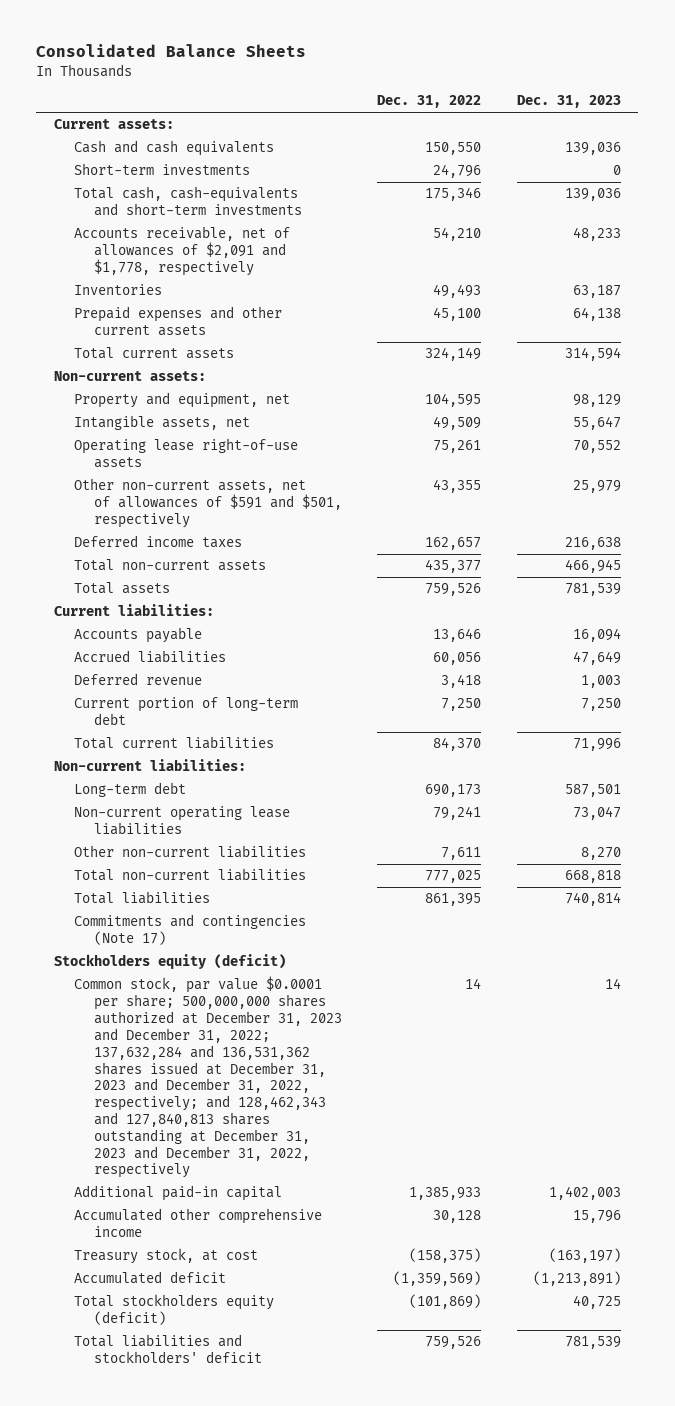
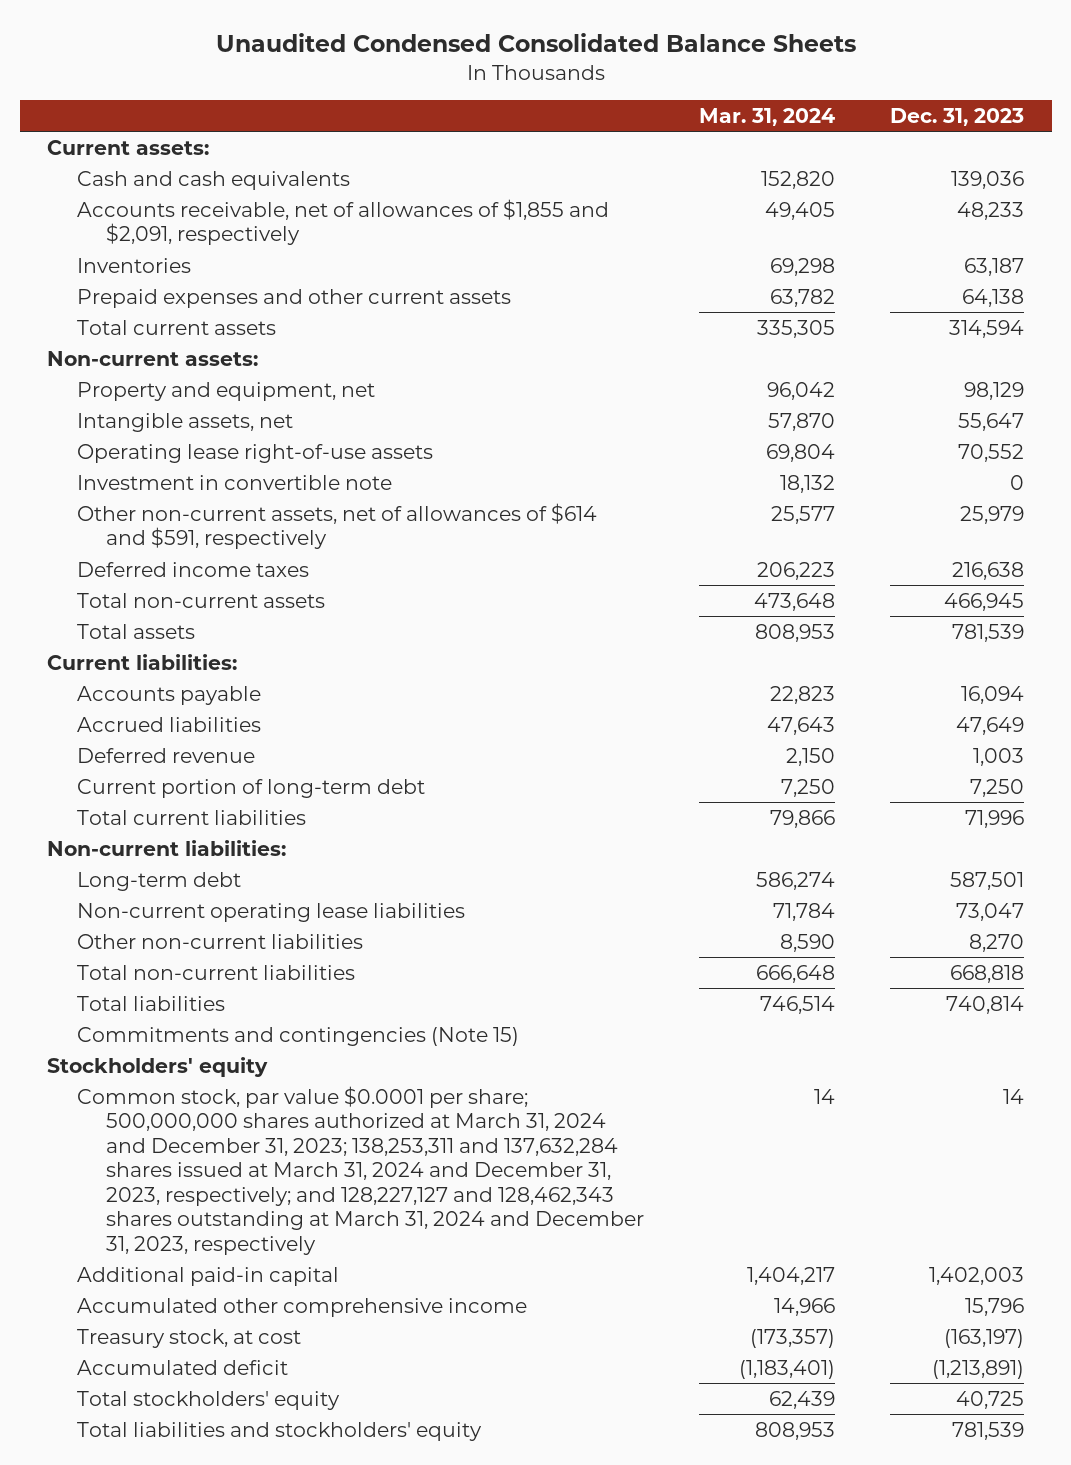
[36,44,307,58] Consolidated Balance Sheets -> [215,32,856,52] Unaudited Condensed Consolidated Balance Sheets
[377,95,482,109] Dec. 31, 2022 -> none
none -> [699,107,836,126] Mar. 31, 2024
[73,163,250,176] Short-term investments -> none
[73,186,302,217] Total cash, cash-equivalents and short-term investments -> none
[73,226,290,277] Accounts receivable, net of allowances of $2,091 and $1,778, respectively -> [76,198,609,246] Accounts receivable, net of allowances of $1,855 and $2,091, respectively
none -> [76,474,392,490] Investment in convertible note
[73,478,342,529] Other non-current assets, net of allowances of $591 and $501, respectively -> [76,502,597,550] Other non-current assets, net of allowances of $614 and $591, respectively
[73,914,306,946] Commitments and contingencies (Note 17) -> [76,1026,519,1046] Commitments and contingencies (Note 15)
[54,954,287,970] Stockholders equity (deficit) -> [47,1056,269,1077] Stockholders' equity
[73,976,342,1179] Common stock, par value $0.0001 per share; 500,000,000 shares authorized at December 31, 2023 and December 31, 2022; 137,632,284 and 136,531,362 shares issued at December 31, 2023 and December 31, 2022, respectively; and 128,462,343 and 127,840,813 shares outstanding at December 31, 2023 and December 31, 2022, respectively -> [76,1085,645,1255] Common stock, par value $0.0001 per share; 500,000,000 shares authorized at March 31, 2024 and December 31, 2023; 138,253,311 and 137,632,284 shares issued at March 31, 2024 and December 31, 2023, respectively; and 128,227,127 and 128,462,343 shares outstanding at March 31, 2024 and December 31, 2023, respectively
[73,1294,274,1326] Total stockholders equity (deficit) -> [76,1390,340,1410] Total stockholders' equity
[73,1334,262,1364] Total liabilities and stockholders' deficit -> [76,1421,482,1441] Total liabilities and stockholders' equity

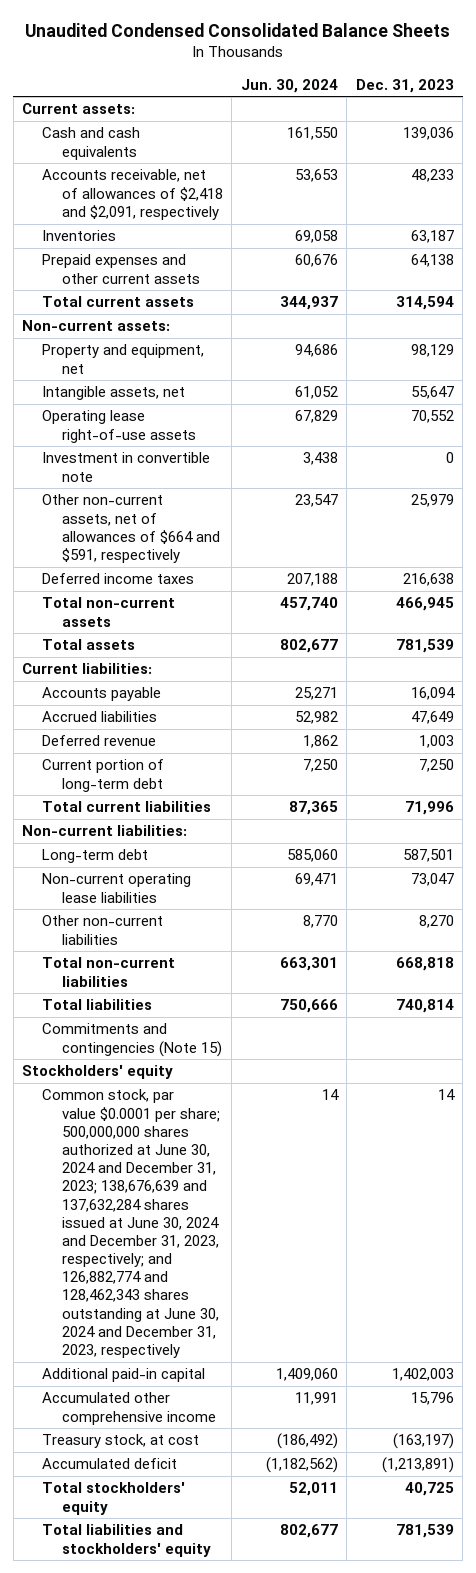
[699,107,836,126] Mar. 31, 2024 -> none
none -> [240,78,338,93] Jun. 30, 2024
[76,198,609,246] Accounts receivable, net of allowances of $1,855 and $2,091, respectively -> [42,169,223,220] Accounts receivable, net of allowances of $2,418 and $2,091, respectively
[76,502,597,550] Other non-current assets, net of allowances of $614 and $591, respectively -> [42,494,220,563] Other non-current assets, net of allowances of $664 and $591, respectively
[76,1085,645,1255] Common stock, par value $0.0001 per share; 500,000,000 shares authorized at March 31, 2024 and December 31, 2023; 138,253,311 and 137,632,284 shares issued at March 31, 2024 and December 31, 2023, respectively; and 128,227,127 and 128,462,343 shares outstanding at March 31, 2024 and December 31, 2023, respectively -> [42,1089,220,1359] Common stock, par value $0.0001 per share; 500,000,000 shares authorized at June 30, 2024 and December 31, 2023; 138,676,639 and 137,632,284 shares issued at June 30, 2024 and December 31, 2023, respectively; and 126,882,774 and 128,462,343 shares outstanding at June 30, 2024 and December 31, 2023, respectively

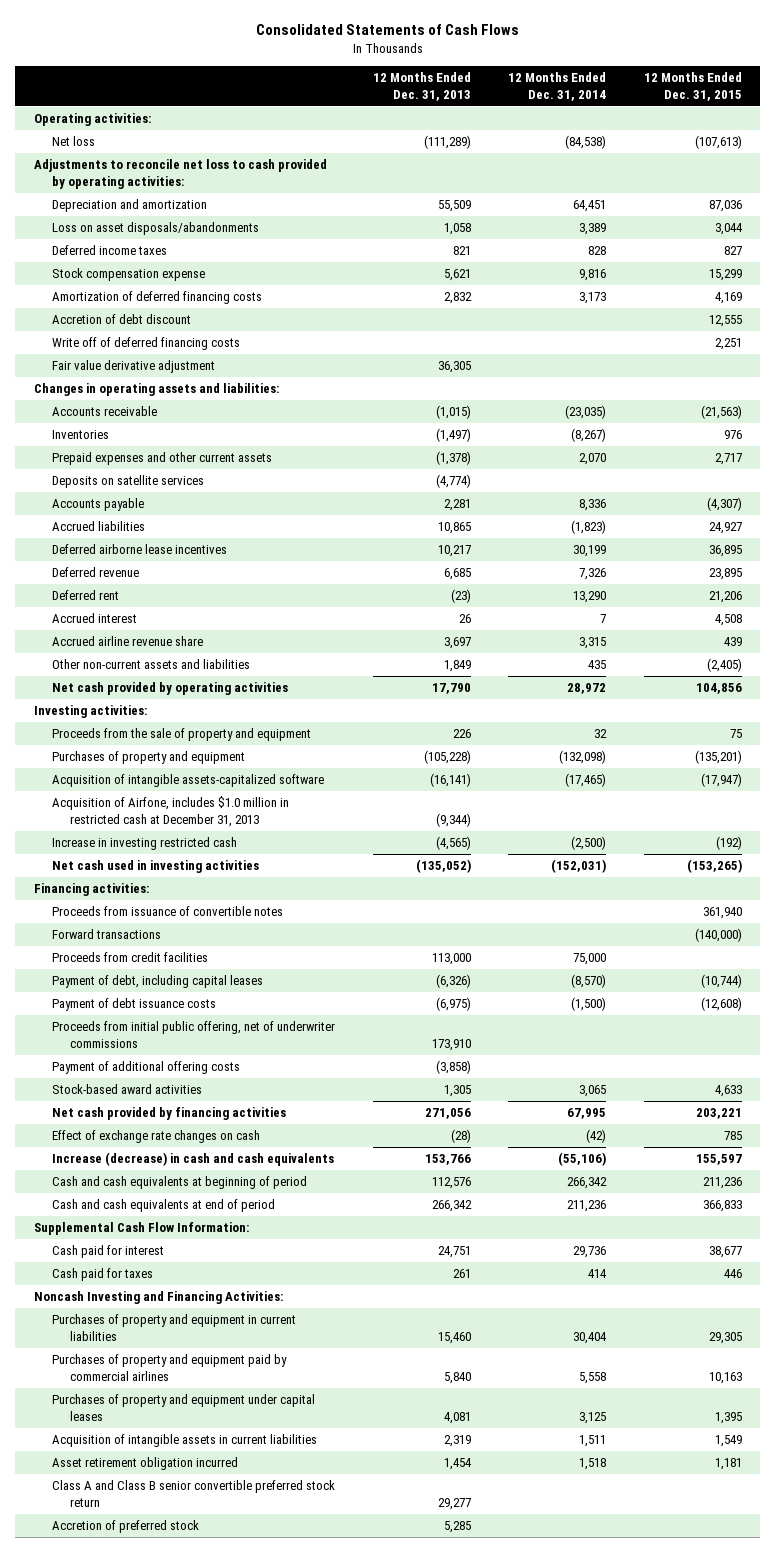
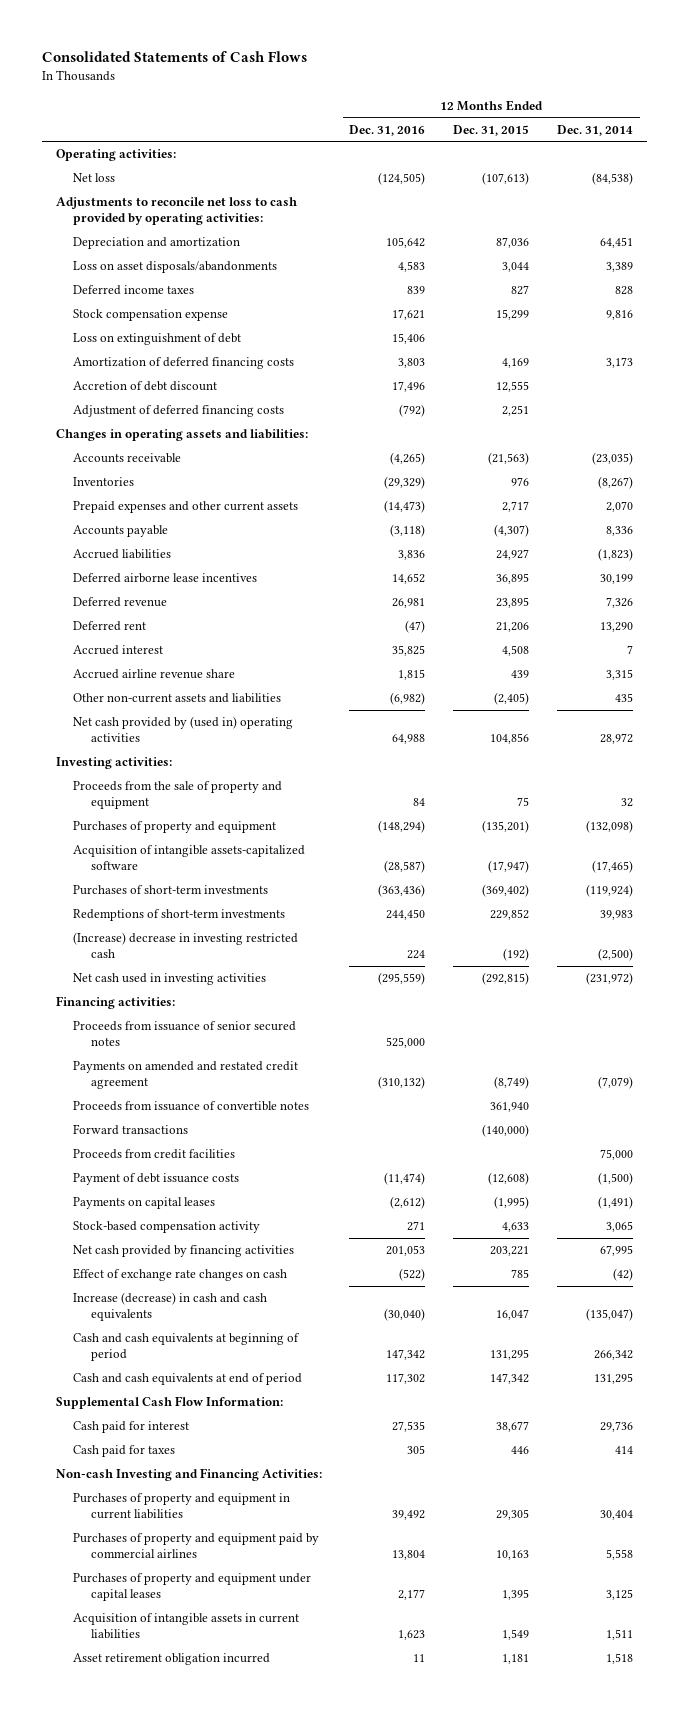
[372,71,471,101] 12 Months Ended Dec. 31, 2013 -> none
none -> [349,124,426,136] Dec. 31, 2016
none -> [73,333,242,346] Loss on extinguishment of debt
[52,360,216,374] Fair value derivative adjustment -> none
[52,337,241,351] Write off of deferred financing costs -> [73,405,285,418] Adjustment of deferred financing costs
[52,475,205,489] Deposits on satellite services -> none
[52,682,289,696] Net cash provided by operating activities -> [73,716,294,743] Net cash provided by (used in) operating activities
[52,796,290,827] Acquisition of Airfone, includes $1.0 million in restricted cash at December 31, 2013 -> none
none -> [73,885,269,896] Purchases of short-term investments
none -> [73,909,286,922] Redemptions of short-term investments
[52,837,238,851] Increase in investing restricted cash -> [73,932,299,959] (Increase) decrease in investing restricted cash
[551,859,607,874] (152,031) -> [585,972,633,986] (231,972)
[686,859,742,874] (153,265) -> [482,972,530,986] (292,815)
none -> [73,1021,297,1047] Proceeds from issuance of senior secured notes
none -> [73,1061,299,1090] Payments on amended and restated credit agreement
[52,975,264,989] Payment of debt, including capital leases -> none
[52,1021,336,1048] Proceeds from initial public offering, net of underwriter commissions -> none
[52,1061,241,1075] Payment of additional offering costs -> none
none -> [73,1197,216,1210] Payments on capital leases
[52,1084,203,1095] Stock-based award activities -> [73,1221,261,1234] Stock-based compensation activity
[558,1152,607,1167] (55,106) -> [585,1308,633,1322] (135,047)
[695,1154,742,1166] 155,597 -> [496,1309,530,1321] 16,047
[702,1177,742,1190] 211,236 -> [490,1349,530,1361] 131,295
[567,1200,607,1213] 211,236 -> [593,1373,633,1385] 131,295
[702,1200,742,1213] 366,833 -> [490,1373,530,1385] 147,342
[34,1291,284,1305] Noncash Investing and Financing Activities: -> [55,1468,322,1482] Non-cash Investing and Financing Activities:
[52,1480,336,1507] Class A and Class B senior convertible preferred stock return -> none
[52,1520,200,1534] Accretion of preferred stock -> none

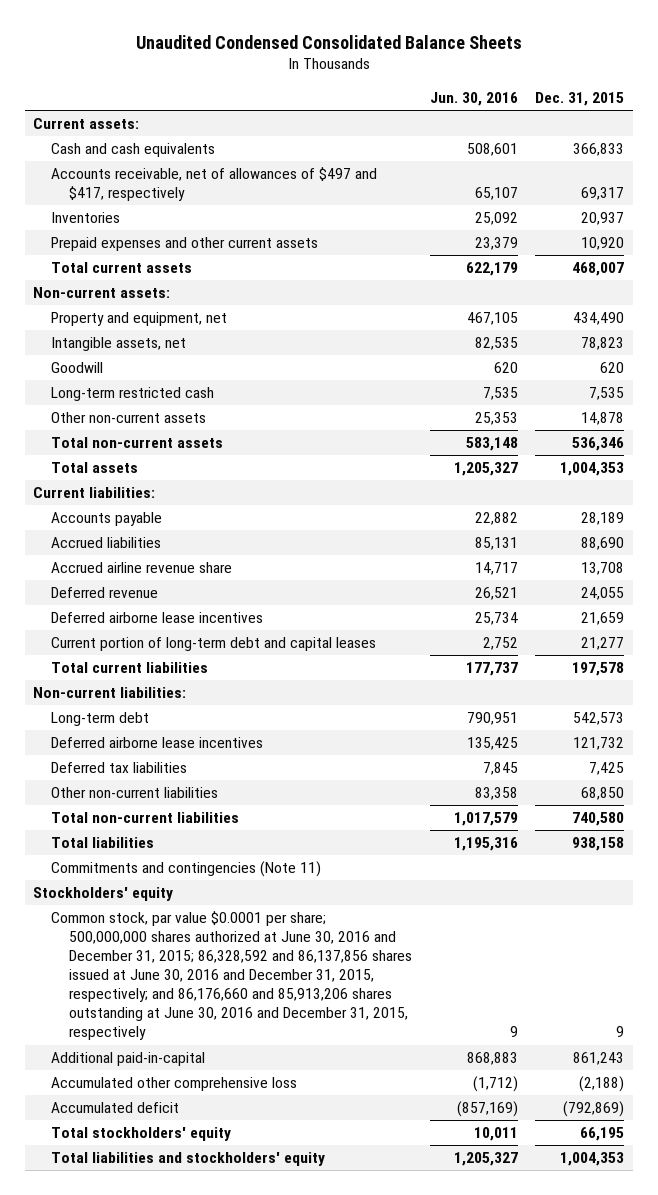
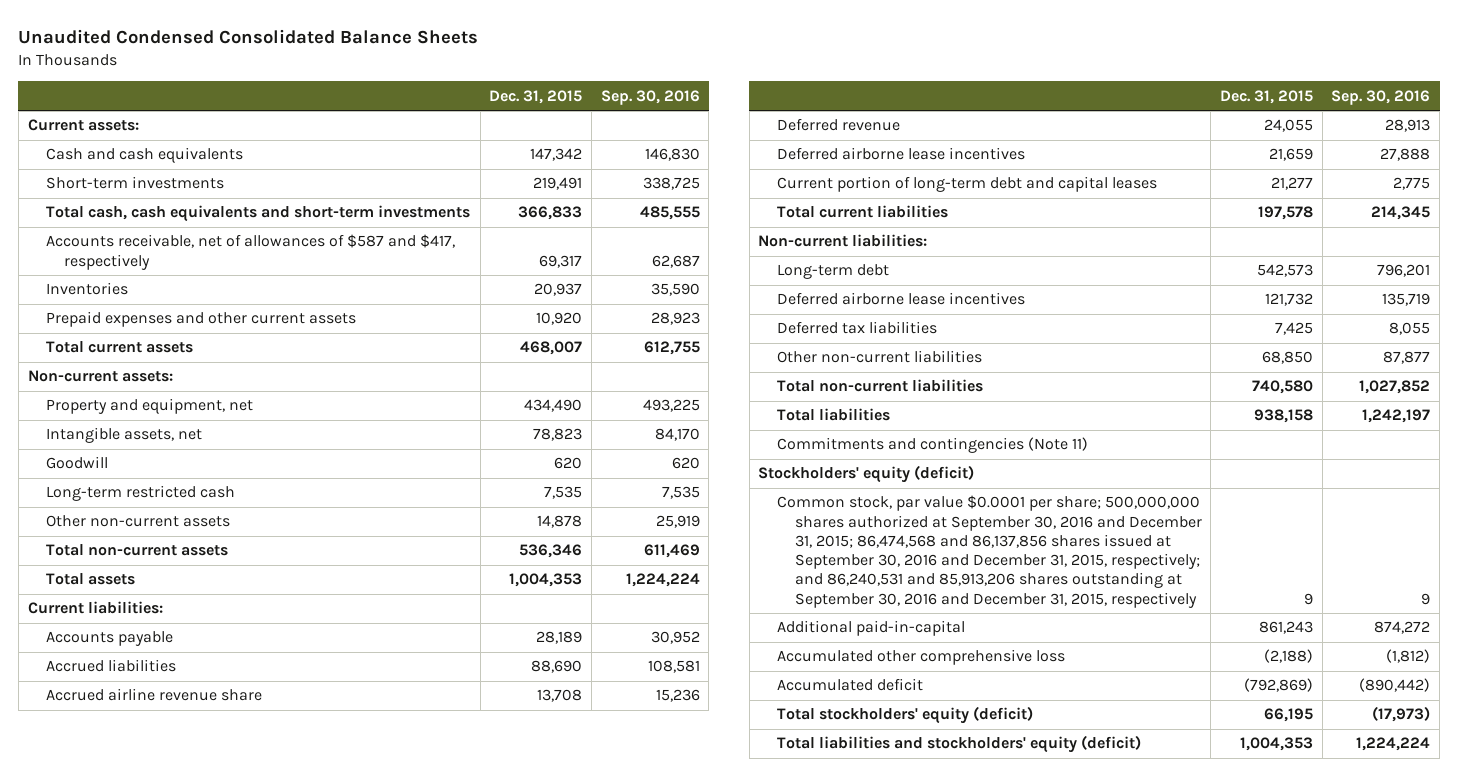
[429,92,518,107] Jun. 30, 2016 -> none
none -> [600,89,700,105] Sep. 30, 2016
[573,143,625,157] 366,833 -> [530,148,583,162] 147,342
none -> [45,176,224,190] Short-term investments
none -> [45,205,470,223] Total cash, cash equivalents and short-term investments
[51,167,378,202] Accounts receivable, net of allowances of $497 and $417, respectively -> [45,234,455,270] Accounts receivable, net of allowances of $587 and $417, respectively
[33,887,174,902] Stockholders' equity -> [758,465,975,484] Stockholders' equity (deficit)
[51,911,413,1041] Common stock, par value $0.0001 per share; 500,000,000 shares authorized at June 30, 2016 and December 31, 2015; 86,328,592 and 86,137,856 shares issued at June 30, 2016 and December 31, 2015, respectively; and 86,176,660 and 85,913,206 shares outstanding at June 30, 2016 and December 31, 2015, respectively -> [776,495,1202,608] Common stock, par value $0.0001 per share; 500,000,000 shares authorized at September 30, 2016 and December 31, 2015; 86,474,568 and 86,137,856 shares issued at September 30, 2016 and December 31, 2015, respectively; and 86,240,531 and 85,913,206 shares outstanding at September 30, 2016 and December 31, 2015, respectively
[51,1127,232,1142] Total stockholders' equity -> [776,706,1033,725] Total stockholders' equity (deficit)
[51,1152,326,1167] Total liabilities and stockholders' equity -> [776,735,1141,754] Total liabilities and stockholders' equity (deficit)

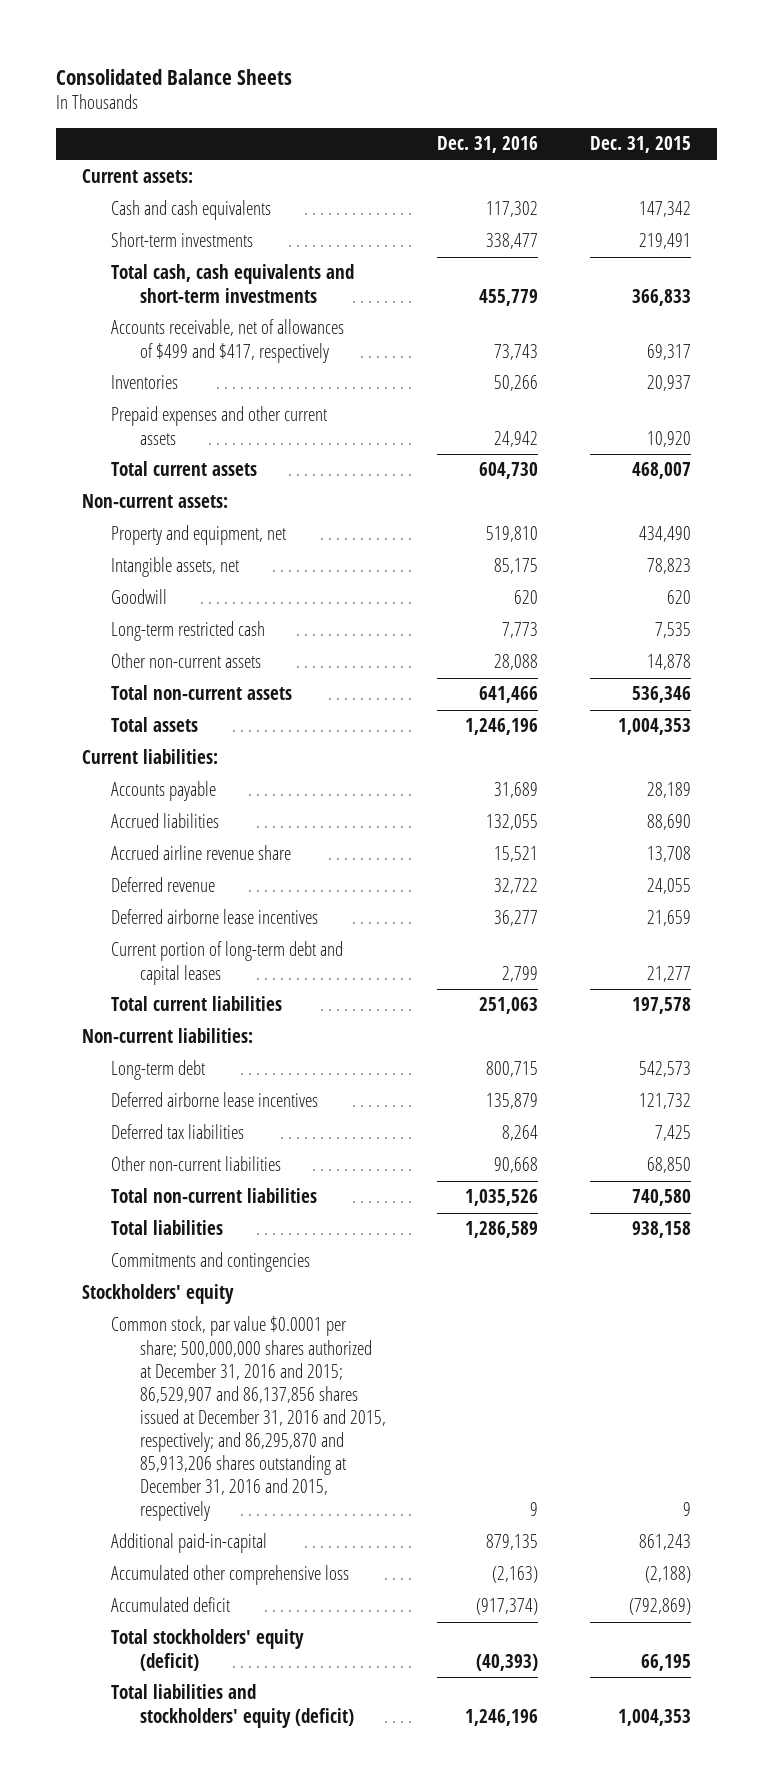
[18,29,479,45] Unaudited Condensed Consolidated Balance Sheets -> [56,68,293,85] Consolidated Balance Sheets
[600,89,700,105] Sep. 30, 2016 -> none
none -> [437,136,539,154] Dec. 31, 2016
[45,234,455,270] Accounts receivable, net of allowances of $587 and $417, respectively -> [110,319,344,363] Accounts receivable, net of allowances of $499 and $417, respectively
[776,437,1088,454] Commitments and contingencies (Note 11) -> [110,1252,310,1273] Commitments and contingencies
[758,465,975,484] Stockholders' equity (deficit) -> [82,1284,235,1305] Stockholders' equity
[776,495,1202,608] Common stock, par value $0.0001 per share; 500,000,000 shares authorized at September 30, 2016 and December 31, 2015; 86,474,568 and 86,137,856 shares issued at September 30, 2016 and December 31, 2015, respectively; and 86,240,531 and 85,913,206 shares outstanding at September 30, 2016 and December 31, 2015, respectively -> [110,1316,386,1522] Common stock, par value $0.0001 per share; 500,000,000 shares authorized at December 31, 2016 and 2015; 86,529,907 and 86,137,856 shares issued at December 31, 2016 and 2015, respectively; and 86,295,870 and 85,913,206 shares outstanding at December 31, 2016 and 2015, respectively

